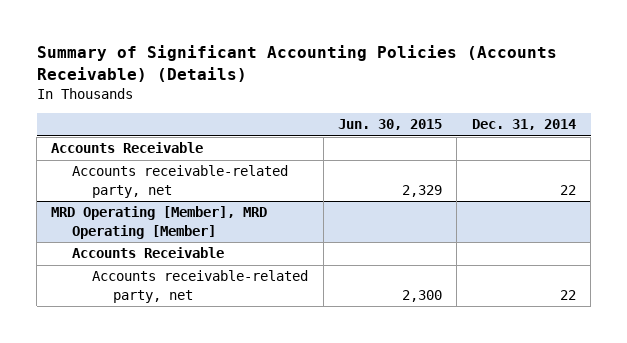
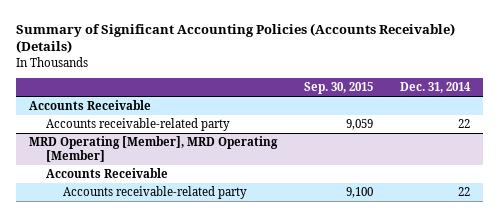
[338,119,443,131] Jun. 30, 2015 -> none
none -> [304,82,374,95] Sep. 30, 2015
[71,165,288,198] Accounts receivable-related party, net -> [46,118,231,132] Accounts receivable-related party
[92,270,309,303] Accounts receivable-related party, net -> [62,186,247,200] Accounts receivable-related party

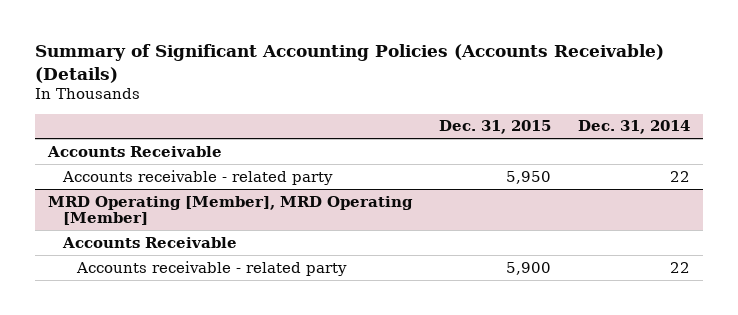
[304,82,374,95] Sep. 30, 2015 -> none
none -> [438,120,551,135] Dec. 31, 2015
[46,118,231,132] Accounts receivable-related party -> [61,169,333,185] Accounts receivable - related party
[62,186,247,200] Accounts receivable-related party -> [76,260,348,276] Accounts receivable - related party

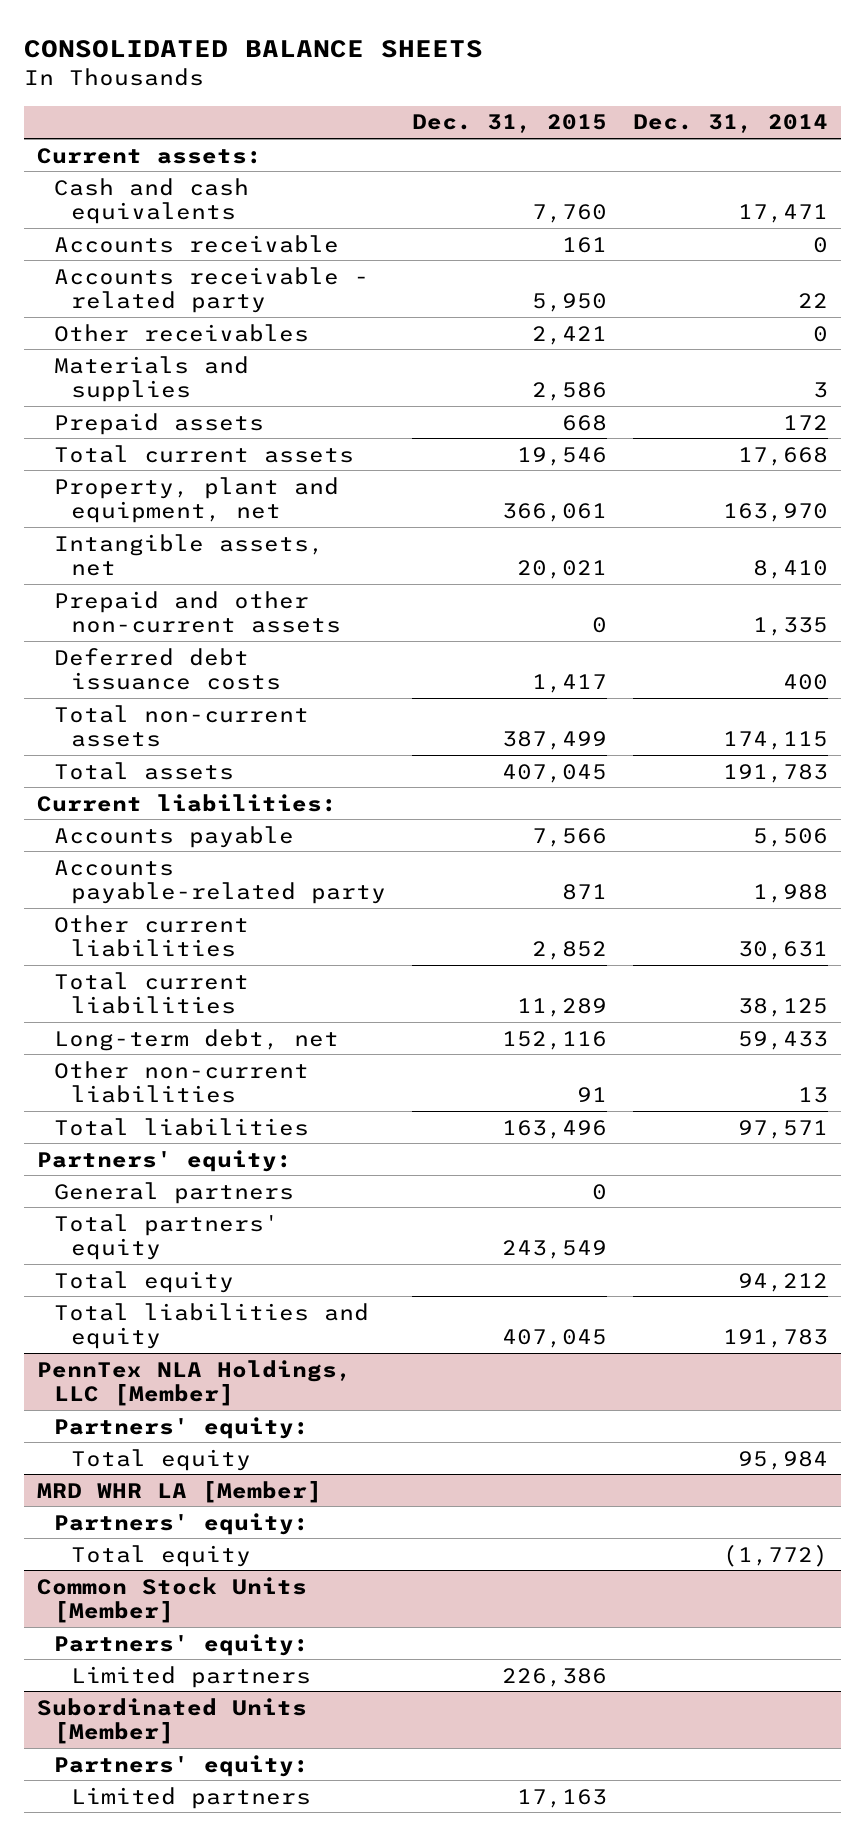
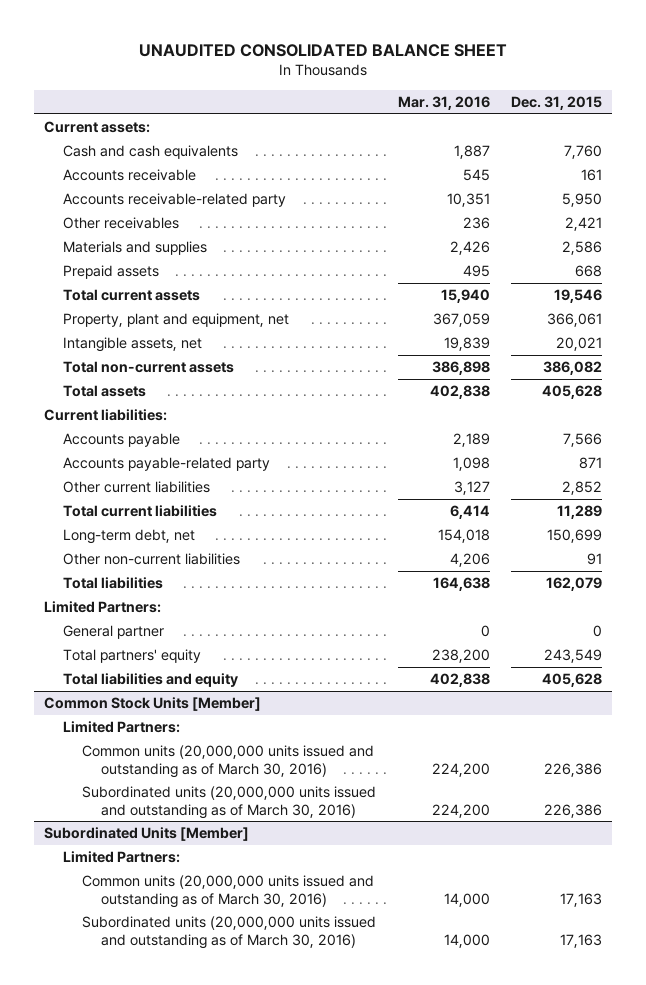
[24,39,484,58] CONSOLIDATED BALANCE SHEETS -> [139,44,508,58] UNAUDITED CONSOLIDATED BALANCE SHEET
[632,114,828,134] Dec. 31, 2014 -> none
none -> [397,95,490,110] Mar. 31, 2016
[54,266,370,313] Accounts receivable - related party -> [63,193,287,208] Accounts receivable-related party
[54,590,342,633] Prepaid and other non-current assets -> none
[54,647,282,690] Deferred debt issuance costs -> none
[502,730,608,750] 387,499 -> [542,361,602,376] 386,082
[502,763,608,783] 407,045 -> [541,385,602,400] 405,628
[502,1030,608,1050] 152,116 -> [546,529,602,544] 150,699
[36,1149,292,1172] Partners' equity: -> none
[502,1119,608,1139] 163,496 -> [545,577,602,592] 162,079
none -> [44,601,162,614] Limited Partners:
[54,1181,295,1204] General partners -> [63,625,165,640] General partner
[54,1270,235,1293] Total equity -> none
[36,1359,352,1406] PennTex NLA Holdings, LLC [Member] -> none
[54,1416,310,1439] Partners' equity: -> none
[71,1448,252,1471] Total equity -> none
[36,1480,322,1503] MRD WHR LA [Member] -> none
[54,1512,310,1535] Partners' equity: -> none
[71,1544,252,1567] Total equity -> none
[502,1328,608,1348] 407,045 -> [541,673,602,688] 405,628
[54,1633,310,1656] Partners' equity: -> none
none -> [63,721,181,734] Limited Partners:
[71,1665,312,1688] Limited partners -> [82,745,375,778] Common units (20,000,000 units issued and outstanding as of March 30, 2016)
none -> [82,786,377,819] Subordinated units (20,000,000 units issued and outstanding as of March 30, 2016)
[54,1754,310,1777] Partners' equity: -> none
none -> [63,851,181,864] Limited Partners:
[71,1786,312,1809] Limited partners -> [82,875,375,908] Common units (20,000,000 units issued and outstanding as of March 30, 2016)
none -> [82,916,377,949] Subordinated units (20,000,000 units issued and outstanding as of March 30, 2016)

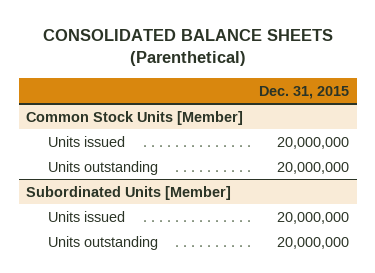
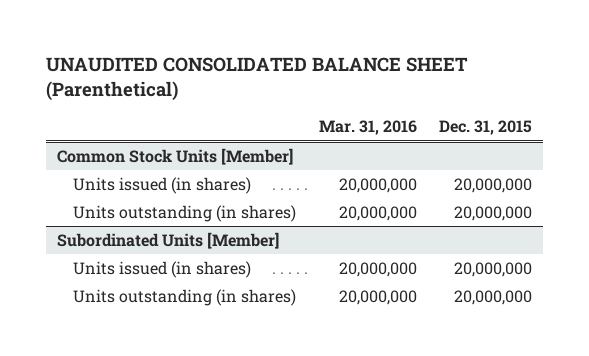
[42,29,333,67] CONSOLIDATED BALANCE SHEETS (Parenthetical) -> [46,57,469,102] UNAUDITED CONSOLIDATED BALANCE SHEET (Parenthetical)
none -> [318,120,417,136] Mar. 31, 2016
[48,135,126,147] Units issued -> [73,177,252,195] Units issued (in shares)
[48,160,159,175] Units outstanding -> [73,205,297,223] Units outstanding (in shares)
[48,210,126,222] Units issued -> [73,261,252,279] Units issued (in shares)
[48,235,159,250] Units outstanding -> [73,289,297,307] Units outstanding (in shares)

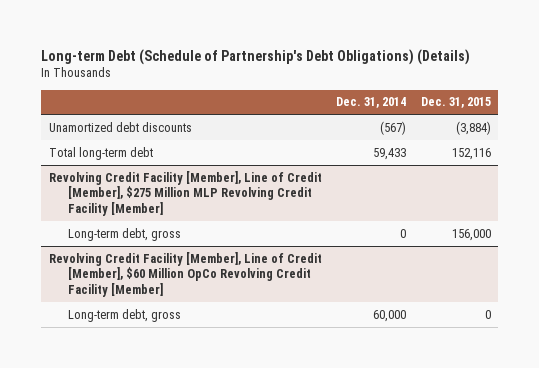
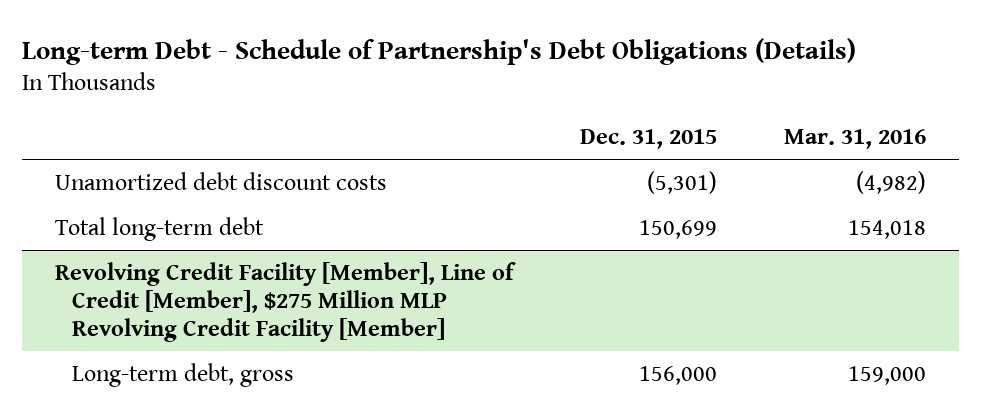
[41,48,471,65] Long-term Debt (Schedule of Partnership's Debt Obligations) (Details) -> [21,37,856,65] Long-term Debt - Schedule of Partnership's Debt Obligations (Details)
[336,97,407,109] Dec. 31, 2014 -> none
none -> [783,129,926,150] Mar. 31, 2016
[48,121,192,132] Unamortized debt discounts -> [55,171,388,190] Unamortized debt discount costs
[455,120,491,135] (3,884) -> [646,170,717,194] (5,301)
[451,147,491,160] 152,116 -> [638,219,717,239] 150,699
[48,251,322,298] Revolving Credit Facility [Member], Line of Credit [Member], $60 Million OpCo Revolving Credit Facility [Member] -> none
[67,308,181,322] Long-term debt, gross -> none

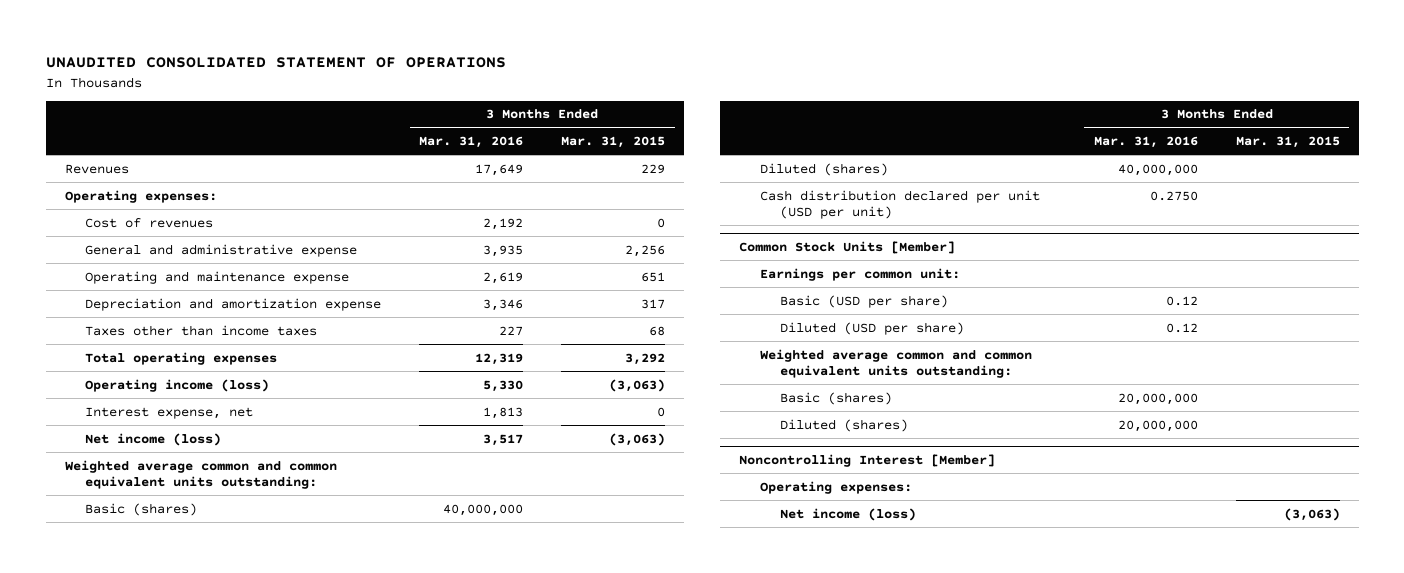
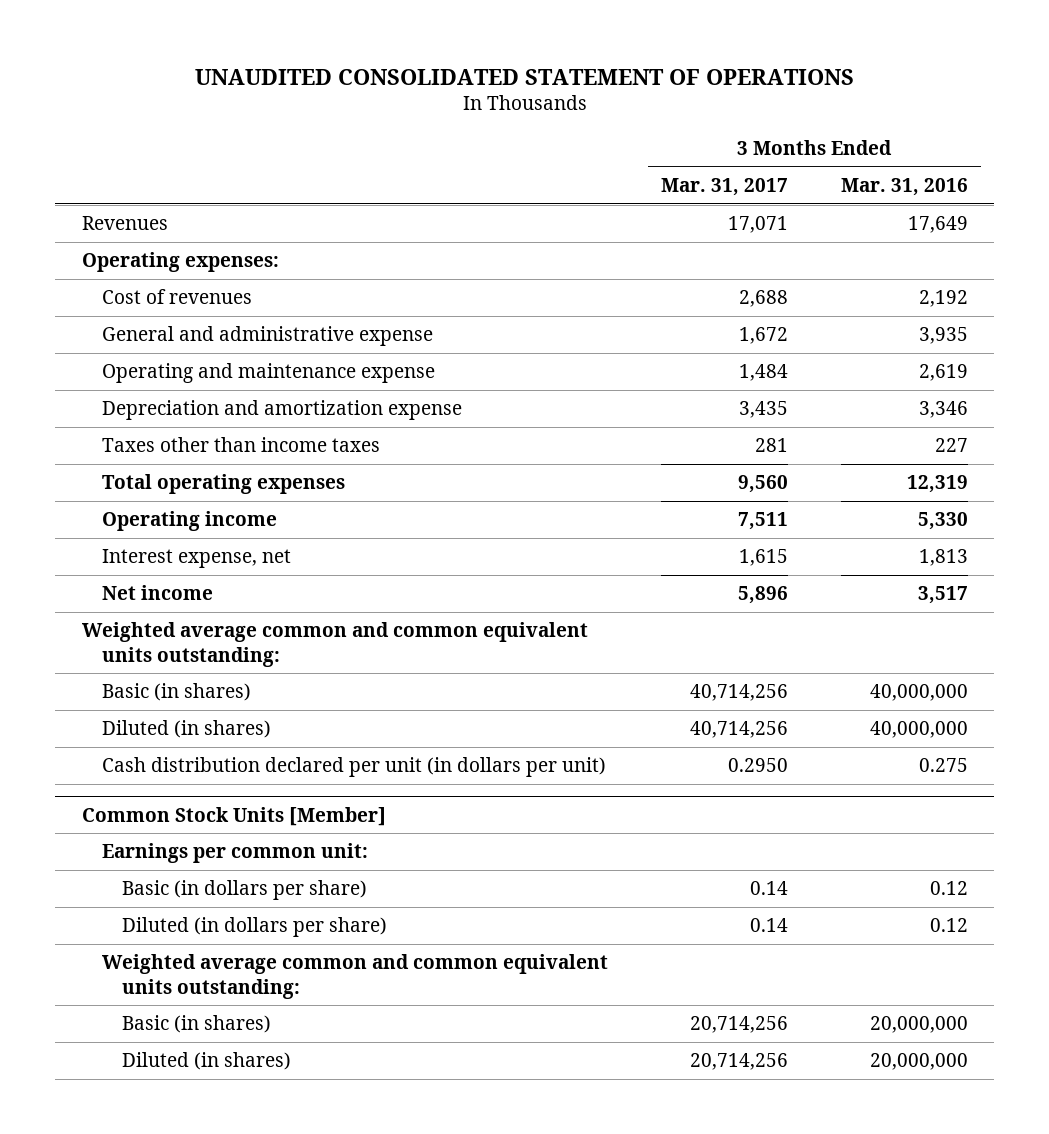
[561,136,666,149] Mar. 31, 2015 -> none
none -> [660,177,788,196] Mar. 31, 2017
[85,378,270,392] Operating income (loss) -> [101,511,277,532] Operating income
[85,432,222,446] Net income (loss) -> [101,585,213,601] Net income
[85,502,198,516] Basic (shares) -> [101,683,251,702] Basic (in shares)
[759,162,888,176] Diluted (shares) -> [101,720,271,739] Diluted (in shares)
[759,189,1040,220] Cash distribution declared per unit (USD per unit) -> [101,757,606,778] Cash distribution declared per unit (in dollars per unit)
[1149,190,1198,201] 0.2750 -> [918,758,968,773] 0.275
[780,294,949,308] Basic (USD per share) -> [122,880,368,901] Basic (in dollars per share)
[780,321,965,335] Diluted (USD per share) -> [122,917,388,938] Diluted (in dollars per share)
[738,453,995,467] Noncontrolling Interest [Member] -> none
[759,480,912,494] Operating expenses: -> none
[780,507,917,521] Net income (loss) -> none
[780,391,893,405] Basic (shares) -> [122,1015,272,1034] Basic (in shares)
[780,418,909,432] Diluted (shares) -> [122,1052,292,1071] Diluted (in shares)

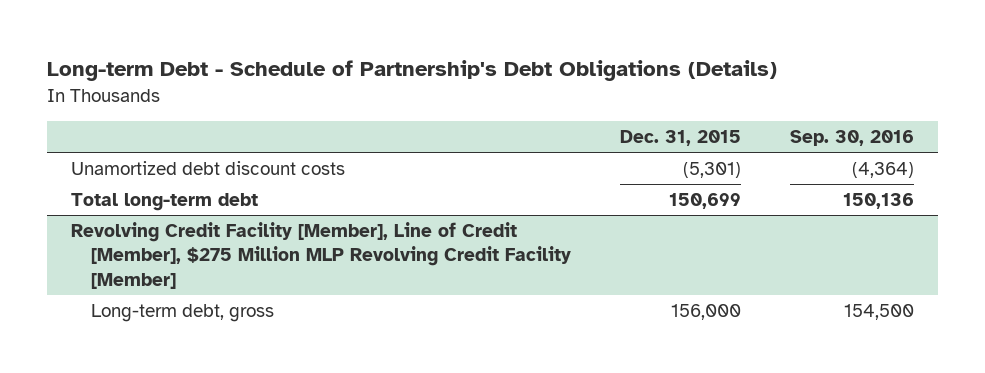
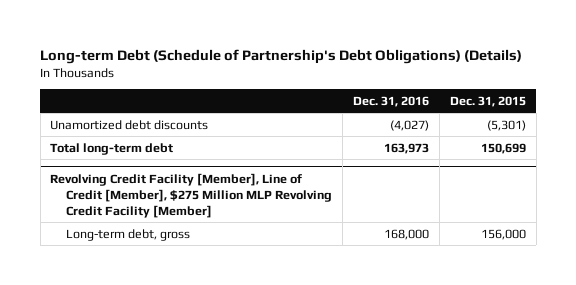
[46,60,777,82] Long-term Debt - Schedule of Partnership's Debt Obligations (Details) -> [40,48,523,64] Long-term Debt (Schedule of Partnership's Debt Obligations) (Details)
[789,129,914,146] Sep. 30, 2016 -> none
none -> [353,95,430,107] Dec. 31, 2016
[71,161,346,176] Unamortized debt discount costs -> [50,119,209,130] Unamortized debt discounts

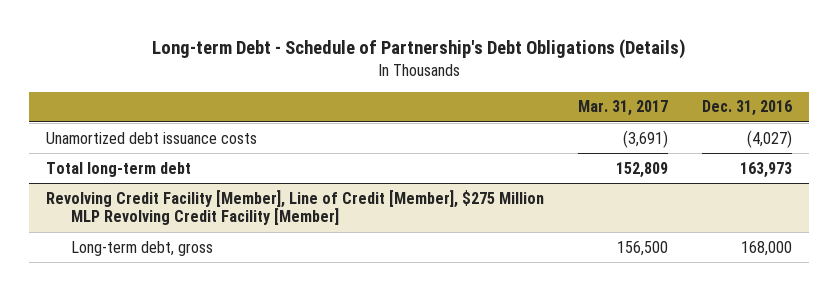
[40,48,523,64] Long-term Debt (Schedule of Partnership's Debt Obligations) (Details) -> [152,39,687,60] Long-term Debt - Schedule of Partnership's Debt Obligations (Details)
[449,95,526,107] Dec. 31, 2015 -> none
none -> [578,100,669,117] Mar. 31, 2017
[50,119,209,130] Unamortized debt discounts -> [46,131,258,144] Unamortized debt issuance costs

